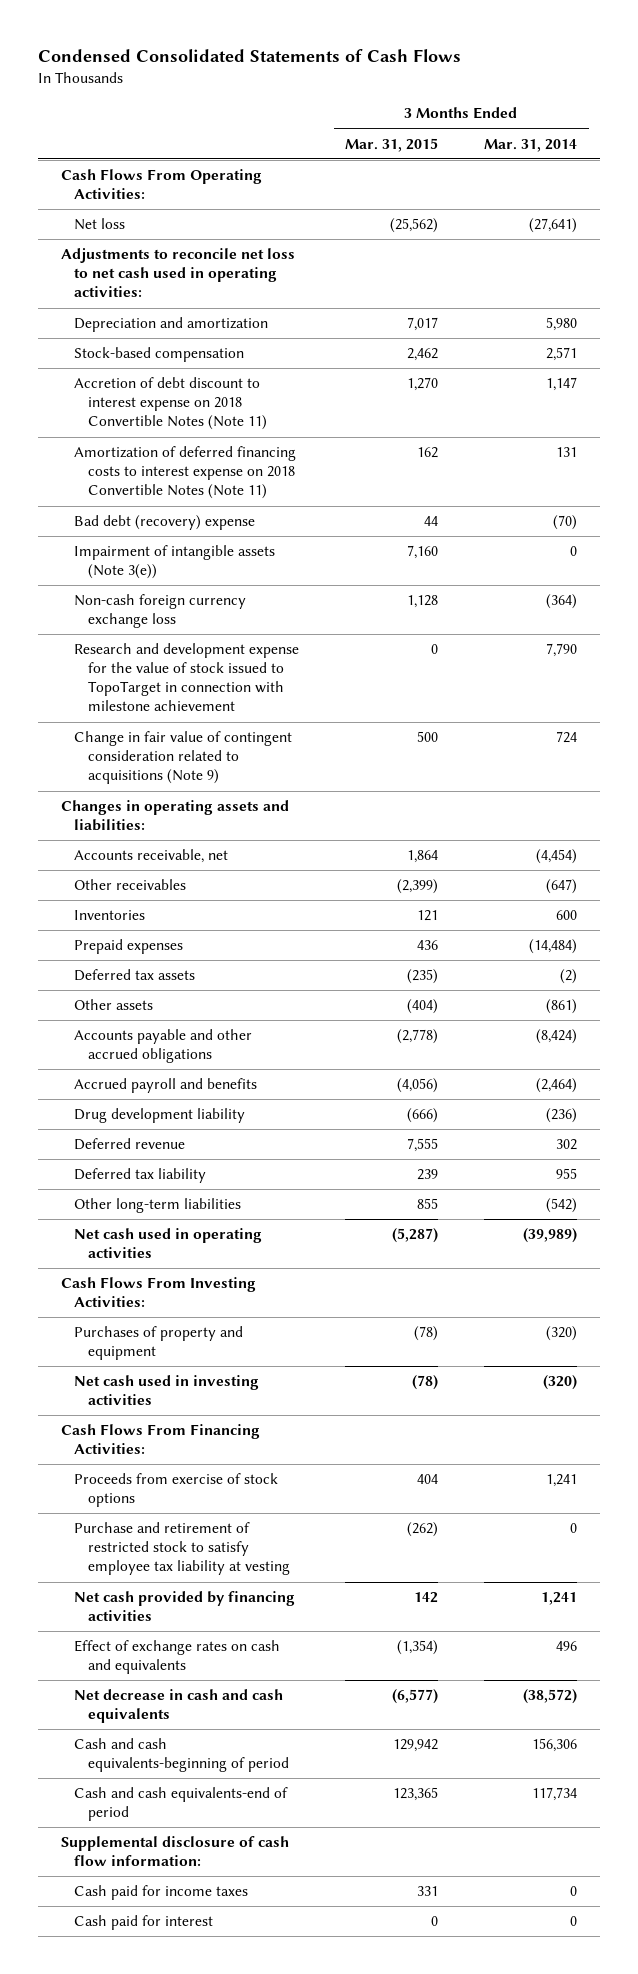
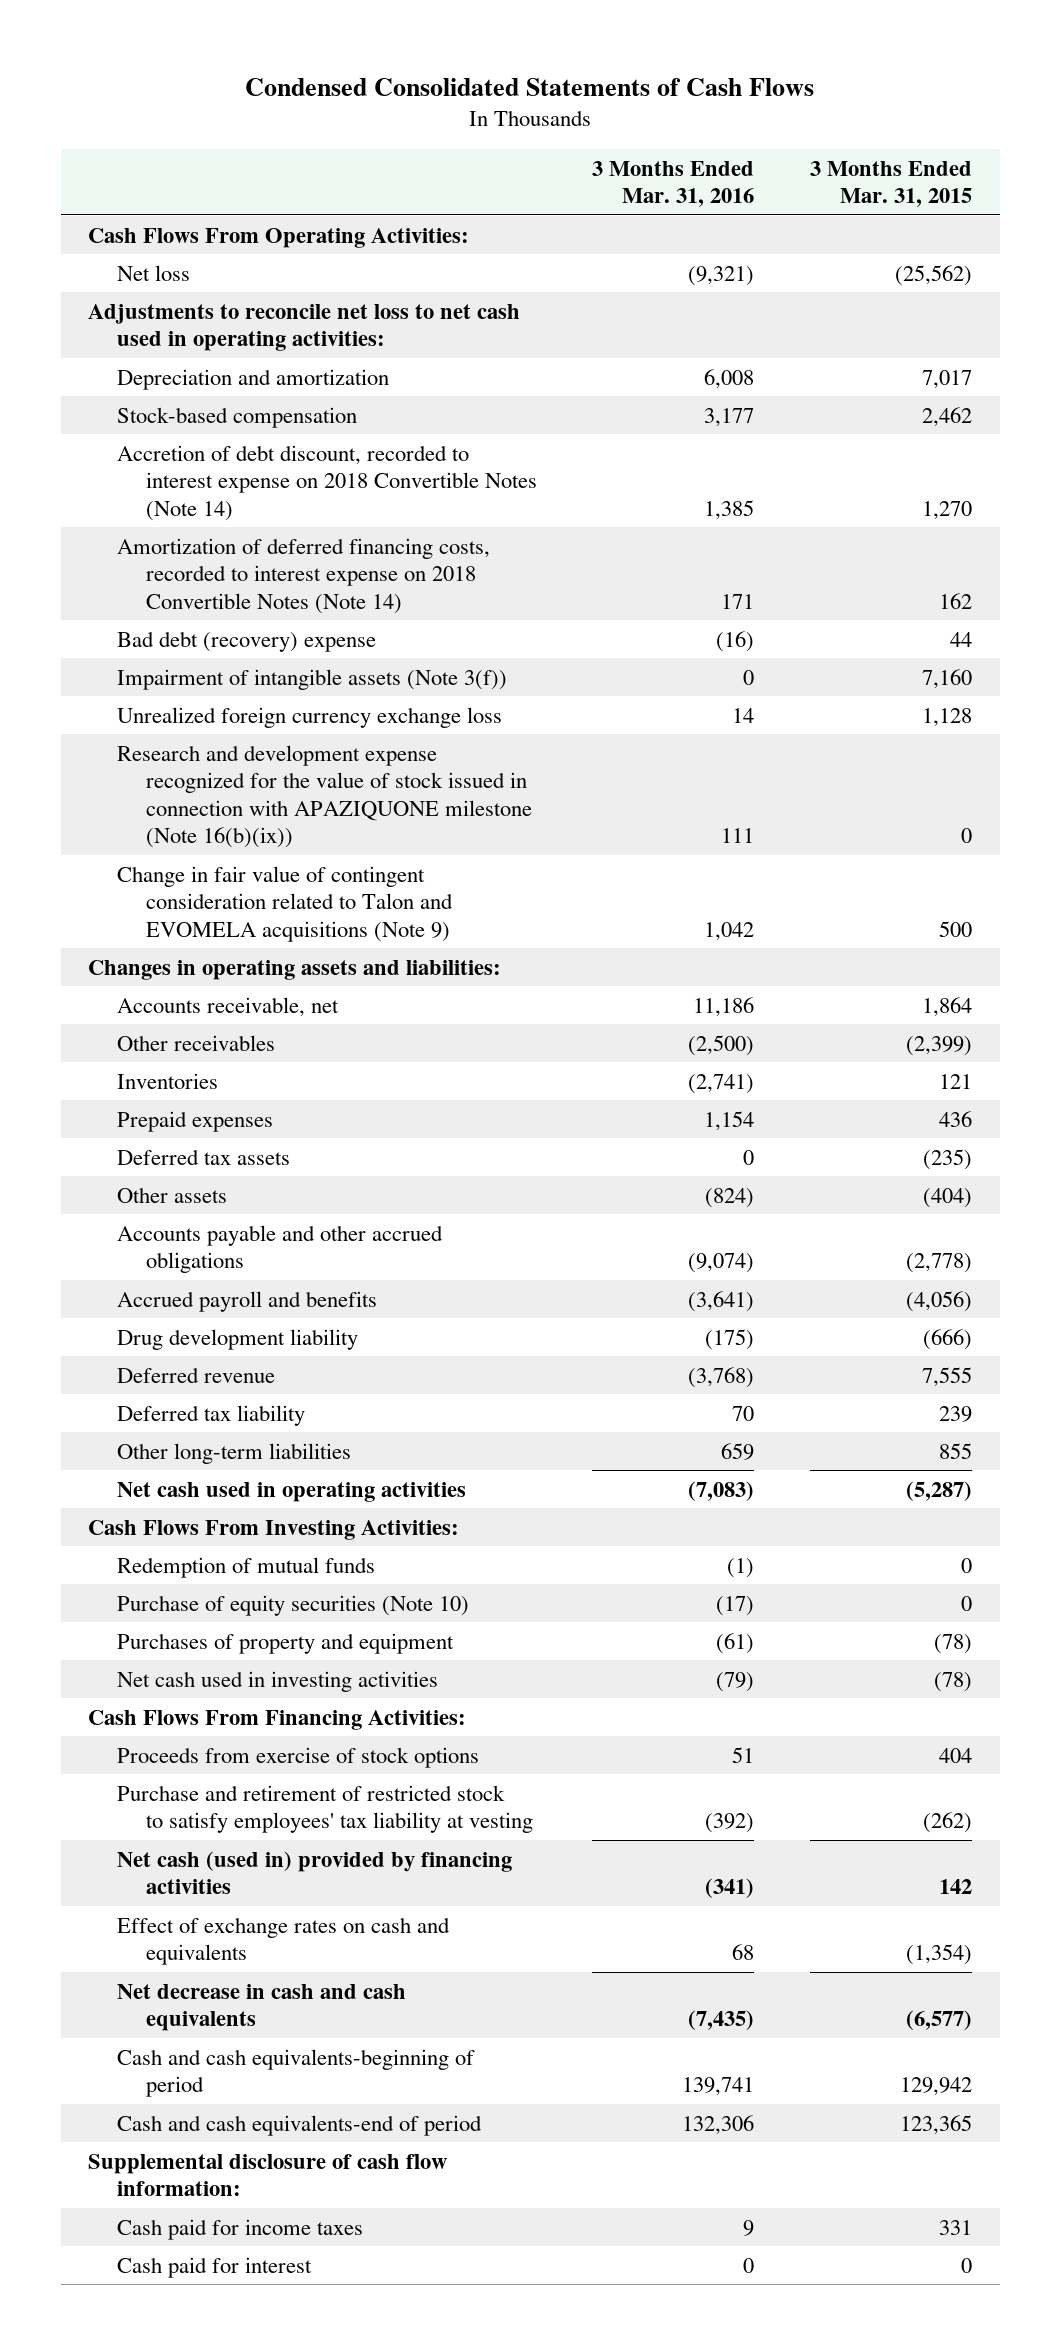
[484,138,578,152] Mar. 31, 2014 -> none
none -> [592,160,755,207] 3 Months Ended Mar. 31, 2016
[74,377,267,431] Accretion of debt discount to interest expense on 2018 Convertible Notes (Note 11) -> [117,444,537,521] Accretion of debt discount, recorded to interest expense on 2018 Convertible Notes (Note 14)
[74,446,297,500] Amortization of deferred financing costs to interest expense on 2018 Convertible Notes (Note 11) -> [117,537,491,614] Amortization of deferred financing costs, recorded to interest expense on 2018 Convertible Notes (Note 14)
[74,545,276,580] Impairment of intangible assets (Note 3(e)) -> [117,668,508,690] Impairment of intangible assets (Note 3(f))
[74,594,247,629] Non-cash foreign currency exchange loss -> [117,706,503,728] Unrealized foreign currency exchange loss
[74,643,300,712] Research and development expense for the value of stock issued to TopoTarget in connection with milestone achievement -> [117,744,532,849] Research and development expense recognized for the value of stock issued in connection with APAZIQUONE milestone (Note 16(b)(ix))
[74,731,293,785] Change in fair value of contingent consideration related to acquisitions (Note 9) -> [117,865,453,942] Change in fair value of contingent consideration related to Talon and EVOMELA acquisitions (Note 9)
none -> [117,1556,376,1578] Redemption of mutual funds
none -> [117,1594,470,1616] Purchase of equity securities (Note 10)
[74,1522,290,1576] Purchase and retirement of restricted stock to satisfy employee tax liability at vesting -> [117,1784,533,1834] Purchase and retirement of restricted stock to satisfy employees' tax liability at vesting
[74,1591,296,1622] Net cash provided by financing activities -> [117,1850,513,1895] Net cash (used in) provided by financing activities

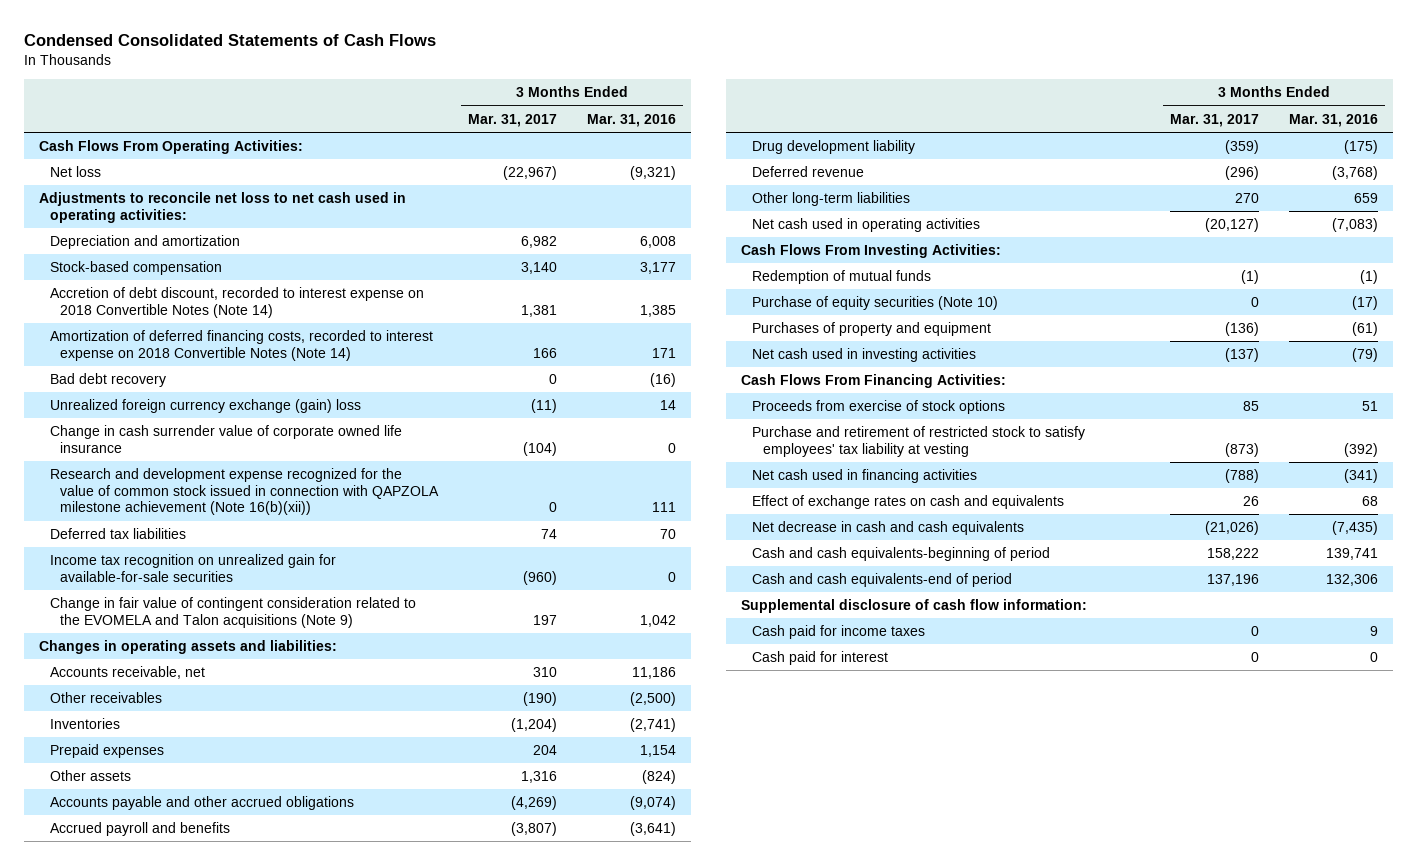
[810,160,973,207] 3 Months Ended Mar. 31, 2015 -> none
none -> [468,113,558,127] Mar. 31, 2017
[117,668,508,690] Impairment of intangible assets (Note 3(f)) -> none
[117,630,377,652] Bad debt (recovery) expense -> [49,373,166,388] Bad debt recovery
[117,706,503,728] Unrealized foreign currency exchange loss -> [49,399,361,414] Unrealized foreign currency exchange (gain) loss
none -> [49,425,402,453] Change in cash surrender value of corporate owned life insurance
[117,744,532,849] Research and development expense recognized for the value of stock issued in connection with APAZIQUONE milestone (Note 16(b)(ix)) -> [49,468,440,516] Research and development expense recognized for the value of common stock issued in connection with QAPZOLA milestone achievement (Note 16(b)(xii))
none -> [49,528,186,540] Deferred tax liabilities
none -> [49,554,336,582] Income tax recognition on unrealized gain for available-for-sale securities
[117,865,453,942] Change in fair value of contingent consideration related to Talon and EVOMELA acquisitions (Note 9) -> [49,597,416,628] Change in fair value of contingent consideration related to the EVOMELA and Talon acquisitions (Note 9)
[117,1148,291,1165] Deferred tax assets -> none
[117,1404,306,1426] Deferred tax liability -> none
[117,1850,513,1895] Net cash (used in) provided by financing activities -> [751,469,977,484] Net cash used in financing activities

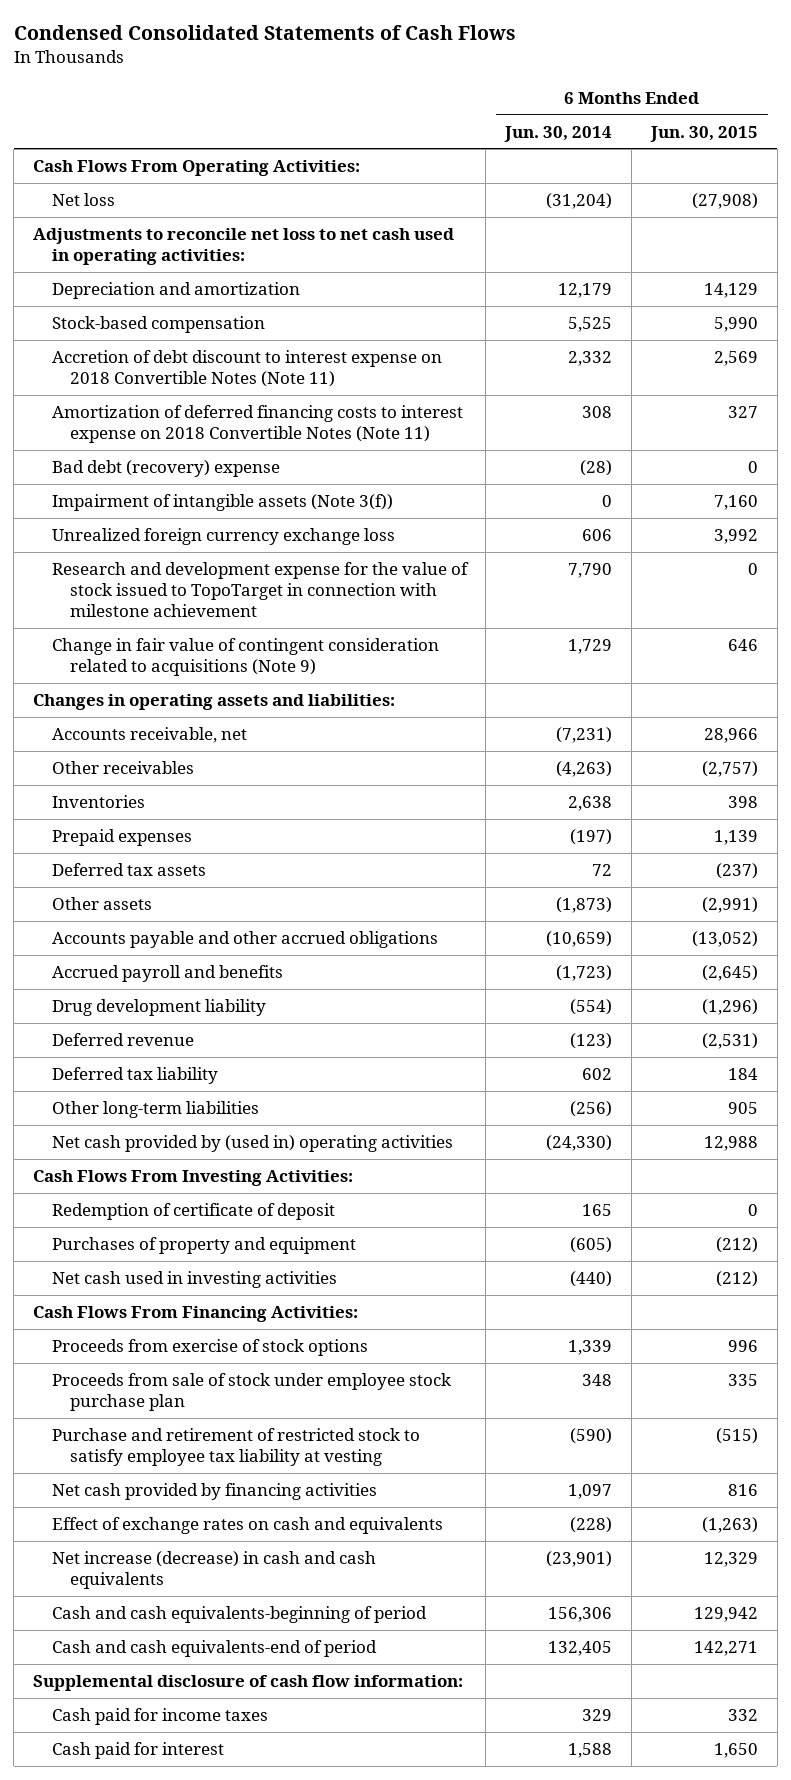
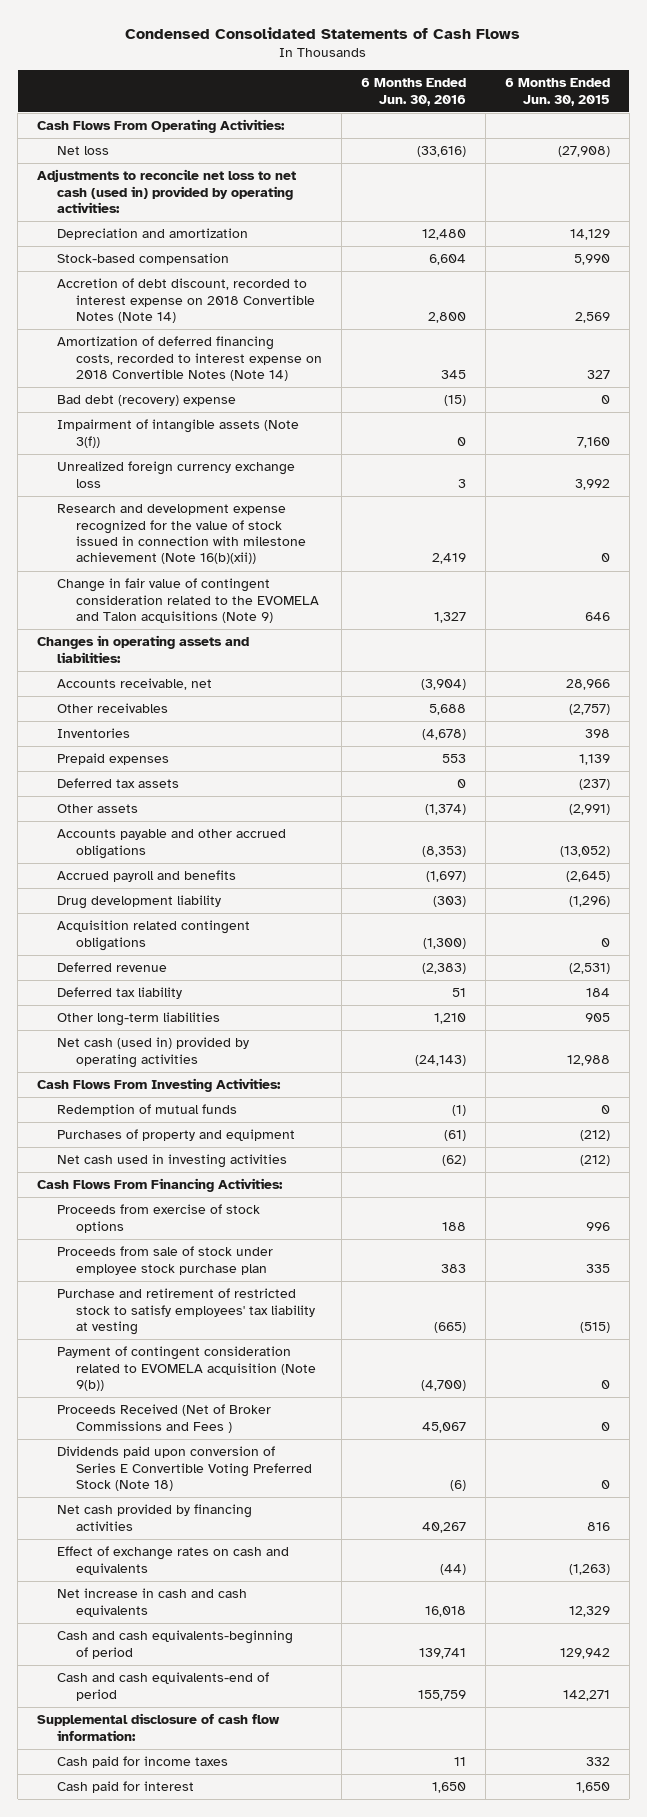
[504,125,613,142] Jun. 30, 2014 -> none
none -> [361,78,467,106] 6 Months Ended Jun. 30, 2016
[33,228,455,266] Adjustments to reconcile net loss to net cash used in operating activities: -> [37,169,297,214] Adjustments to reconcile net loss to net cash (used in) provided by operating activities:
[51,350,442,388] Accretion of debt discount to interest expense on 2018 Convertible Notes (Note 11) -> [56,278,316,324] Accretion of debt discount, recorded to interest expense on 2018 Convertible Notes (Note 14)
[51,405,463,444] Amortization of deferred financing costs to interest expense on 2018 Convertible Notes (Note 11) -> [56,336,323,382] Amortization of deferred financing costs, recorded to interest expense on 2018 Convertible Notes (Note 14)
[51,562,469,618] Research and development expense for the value of stock issued to TopoTarget in connection with milestone achievement -> [56,504,307,565] Research and development expense recognized for the value of stock issued in connection with milestone achievement (Note 16(b)(xii))
[51,638,439,677] Change in fair value of contingent consideration related to acquisitions (Note 9) -> [56,578,320,624] Change in fair value of contingent consideration related to the EVOMELA and Talon acquisitions (Note 9)
none -> [56,920,250,951] Acquisition related contingent obligations
[51,1135,453,1153] Net cash provided by (used in) operating activities -> [56,1037,249,1068] Net cash (used in) provided by operating activities
[51,1203,335,1221] Redemption of certificate of deposit -> none
none -> [56,1104,237,1117] Redemption of mutual funds
[51,1428,420,1467] Purchase and retirement of restricted stock to satisfy employee tax liability at vesting -> [56,1288,316,1336] Purchase and retirement of restricted stock to satisfy employees' tax liability at vesting
none -> [56,1346,317,1392] Payment of contingent consideration related to EVOMELA acquisition (Note 9(b))
none -> [56,1404,271,1433] Proceeds Received (Net of Broker Commissions and Fees )
none -> [56,1446,313,1492] Dividends paid upon conversion of Series E Convertible Voting Preferred Stock (Note 18)
[51,1551,376,1590] Net increase (decrease) in cash and cash equivalents -> [56,1588,247,1617] Net increase in cash and cash equivalents

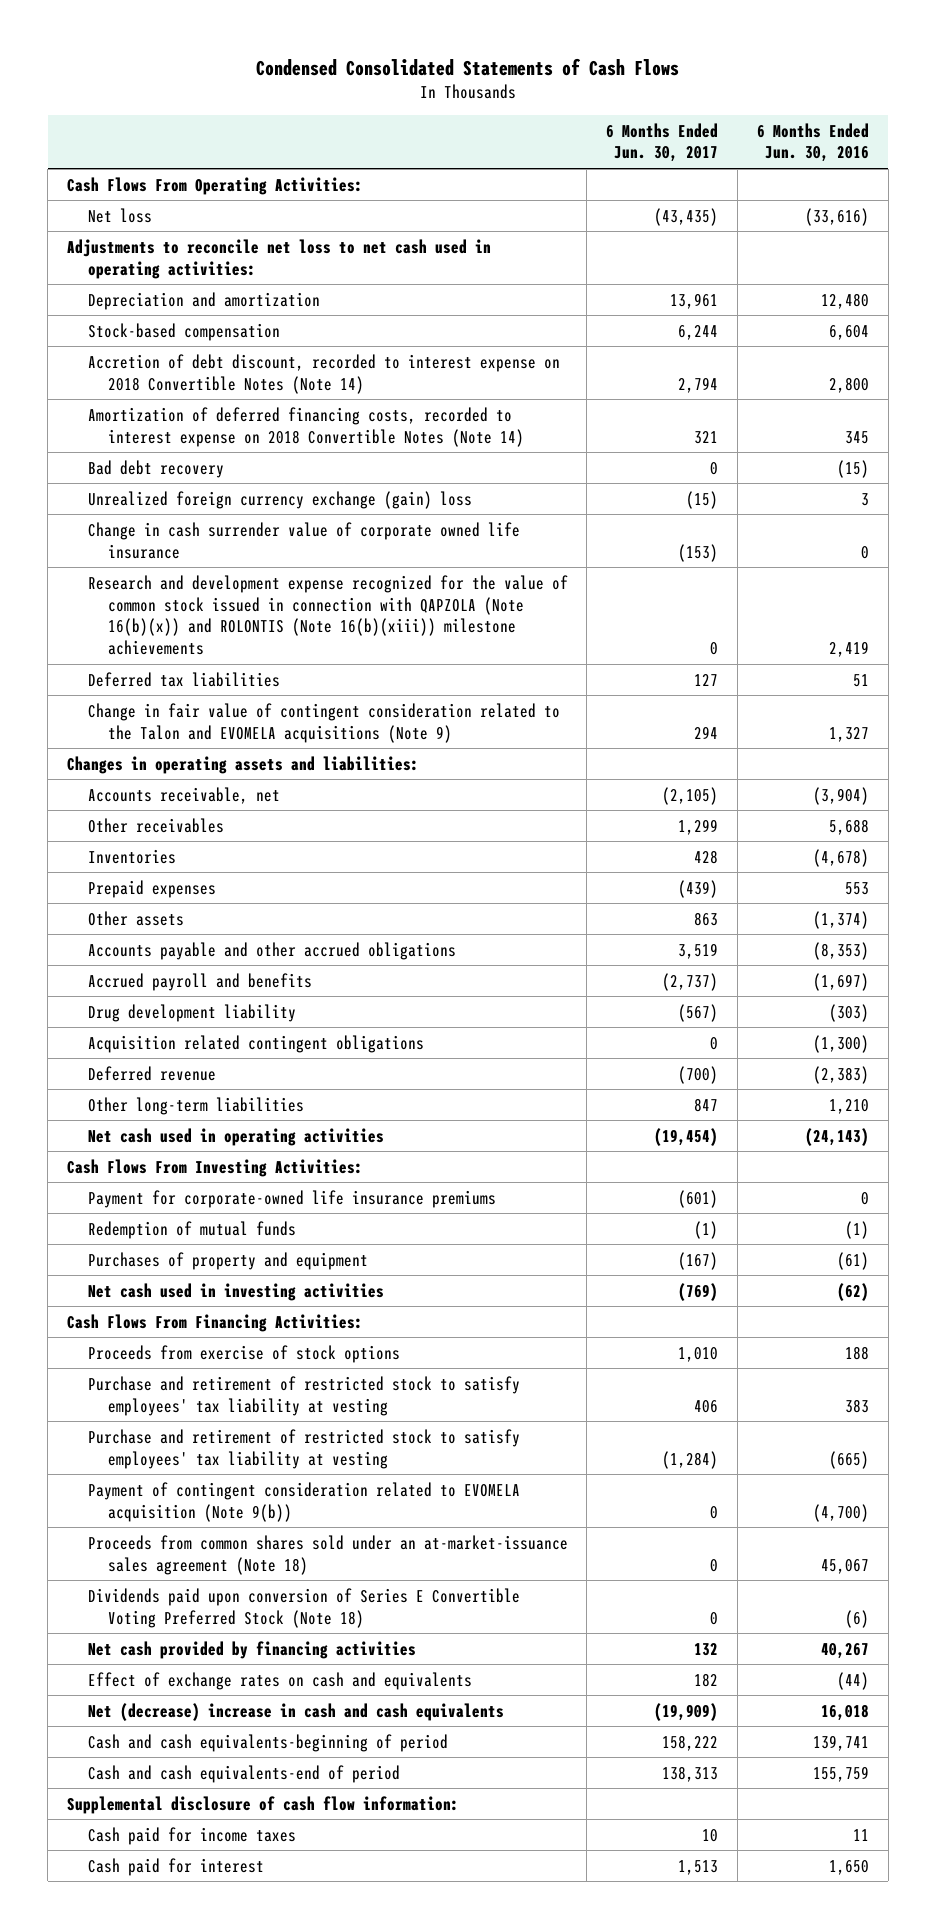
[504,78,610,106] 6 Months Ended Jun. 30, 2015 -> none
none -> [606,122,719,163] 6 Months Ended Jun. 30, 2017
[37,169,297,214] Adjustments to reconcile net loss to net cash (used in) provided by operating activities: -> [67,238,492,279] Adjustments to reconcile net loss to net cash used in operating activities:
[56,419,299,448] Impairment of intangible assets (Note 3(f)) -> none
[56,395,236,407] Bad debt (recovery) expense -> [87,459,224,478] Bad debt recovery
[56,461,295,488] Unrealized foreign currency exchange loss -> [87,490,472,509] Unrealized foreign currency exchange (gain) loss
none -> [87,521,520,559] Change in cash surrender value of corporate owned life insurance
[56,504,307,565] Research and development expense recognized for the value of stock issued in connection with milestone achievement (Note 16(b)(xii)) -> [87,574,568,656] Research and development expense recognized for the value of common stock issued in connection with QAPZOLA (Note 16(b)(x)) and ROLONTIS (Note 16(b)(xiii)) milestone achievements
none -> [87,671,280,687] Deferred tax liabilities
[56,578,320,624] Change in fair value of contingent consideration related to the EVOMELA and Talon acquisitions (Note 9) -> [87,702,560,743] Change in fair value of contingent consideration related to the Talon and EVOMELA acquisitions (Note 9)
[56,778,179,789] Deferred tax assets -> none
[56,987,182,1000] Deferred tax liability -> none
[56,1037,249,1068] Net cash (used in) provided by operating activities -> [87,1127,384,1146] Net cash used in operating activities
none -> [87,1189,496,1208] Payment for corporate-owned life insurance premiums
[56,1246,273,1275] Proceeds from sale of stock under employee stock purchase plan -> [87,1375,520,1416] Purchase and retirement of restricted stock to satisfy employees' tax liability at vesting
[56,1404,271,1433] Proceeds Received (Net of Broker Commissions and Fees ) -> [87,1534,568,1575] Proceeds from common shares sold under an at-market-issuance sales agreement (Note 18)
[56,1588,247,1617] Net increase in cash and cash equivalents -> [87,1702,504,1721] Net (decrease) increase in cash and cash equivalents

